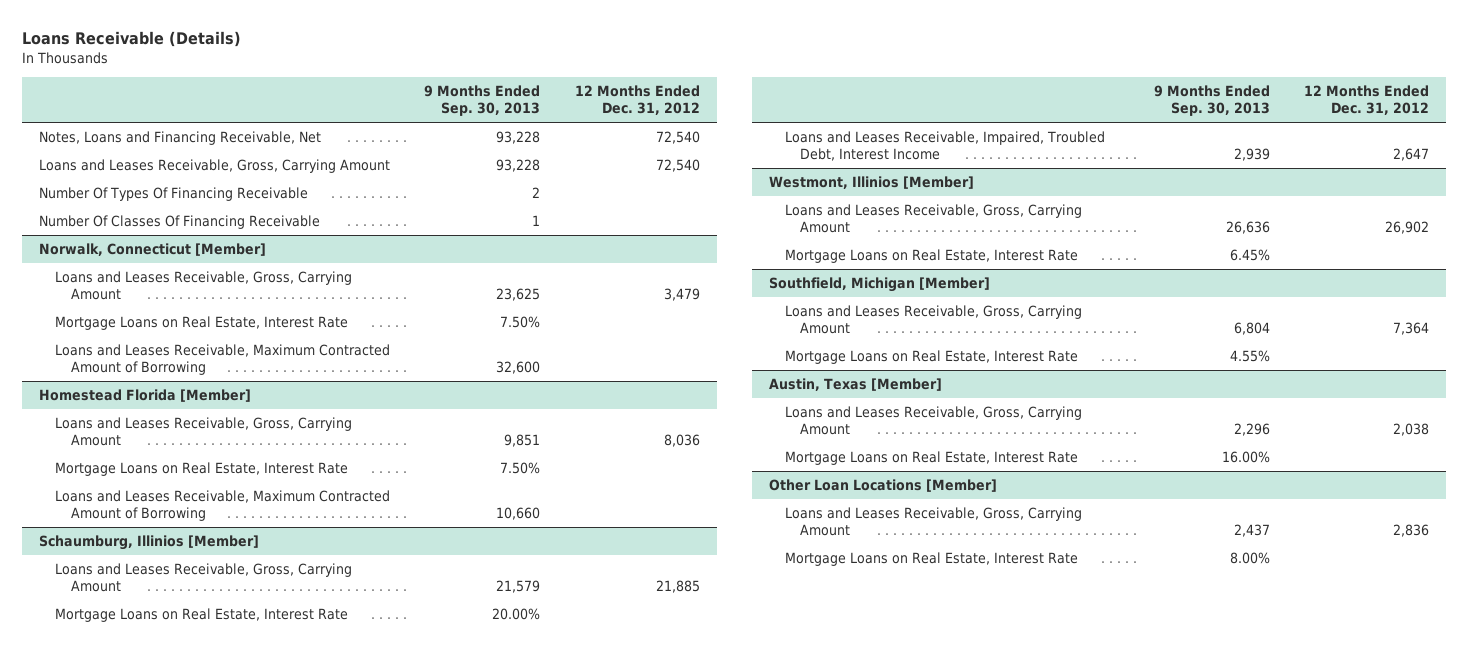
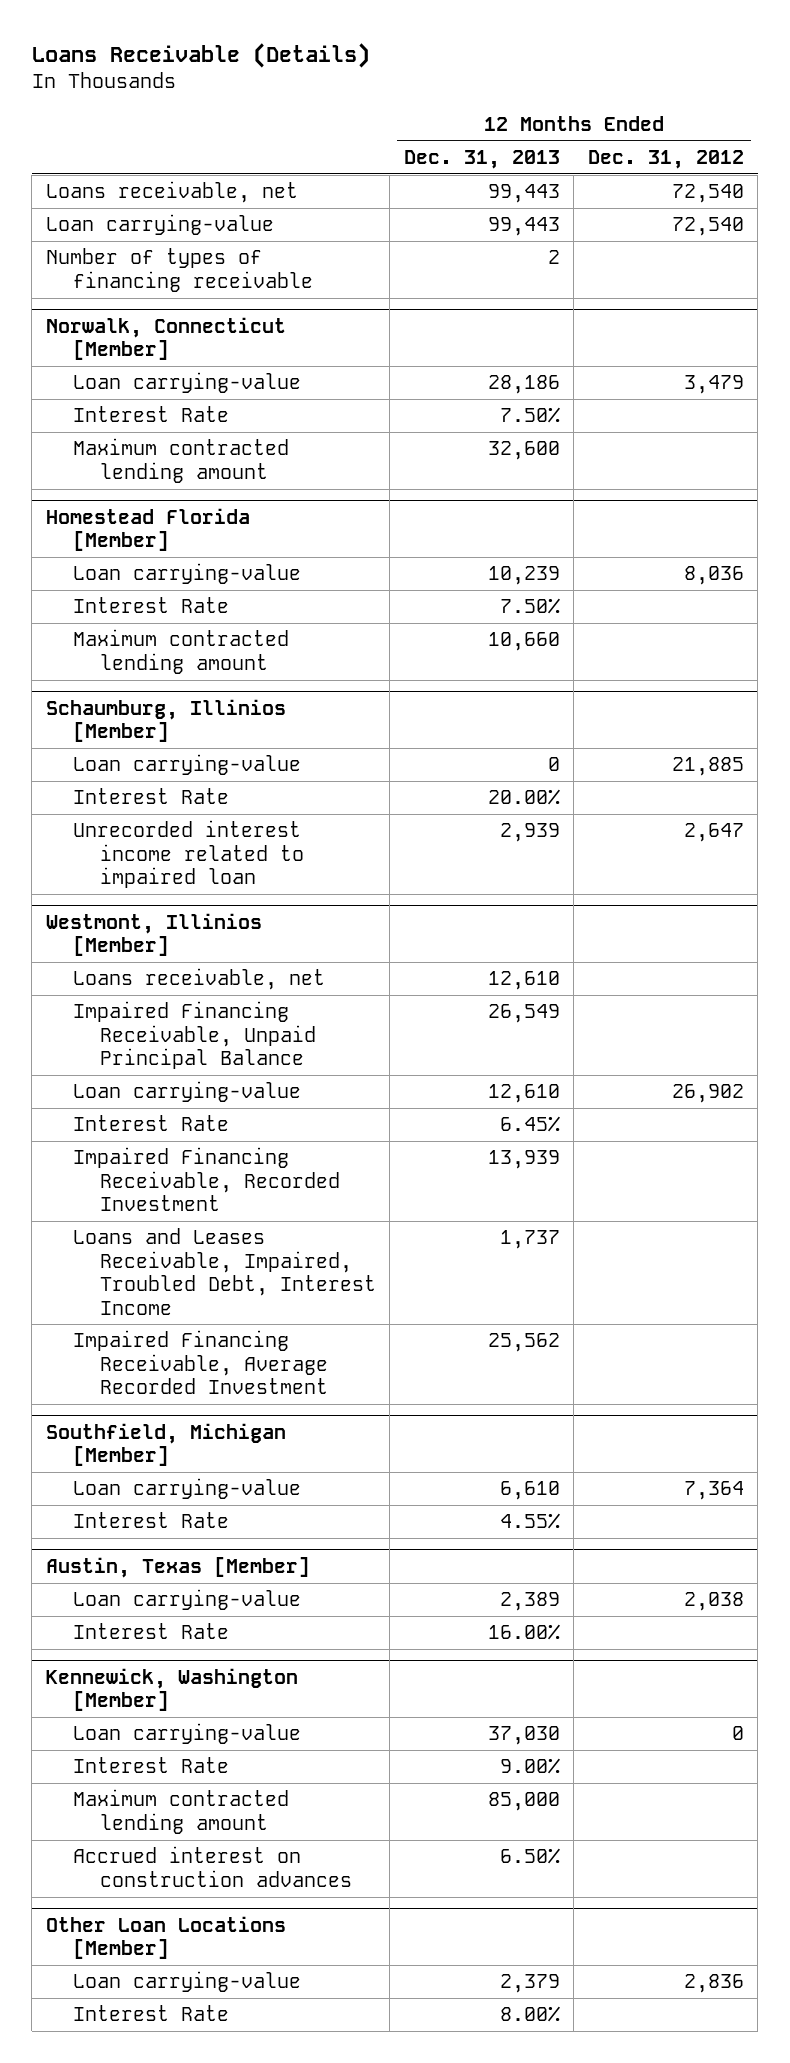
[424,84,541,116] 9 Months Ended Sep. 30, 2013 -> none
none -> [403,149,560,169] Dec. 31, 2013
[39,215,321,230] Number Of Classes Of Financing Receivable -> none
[39,131,322,146] Notes, Loans and Financing Receivable, Net -> [45,181,298,204] Loans receivable, net
[39,159,391,174] Loans and Leases Receivable, Gross, Carrying Amount -> [45,214,274,236] Loan carrying-value
[39,187,309,202] Number Of Types Of Financing Receivable -> [45,248,313,292] Number of types of financing receivable
[54,271,352,301] Loans and Leases Receivable, Gross, Carrying Amount -> [72,372,301,394] Loan carrying-value
[54,316,348,331] Mortgage Loans on Real Estate, Interest Rate -> [72,406,229,423] Interest Rate
[54,344,390,376] Loans and Leases Receivable, Maximum Contracted Amount of Borrowing -> [72,438,289,483] Maximum contracted lending amount
[54,417,352,447] Loans and Leases Receivable, Gross, Carrying Amount -> [72,563,301,585] Loan carrying-value
[54,462,348,477] Mortgage Loans on Real Estate, Interest Rate -> [72,597,229,614] Interest Rate
[54,490,390,522] Loans and Leases Receivable, Maximum Contracted Amount of Borrowing -> [72,629,289,674] Maximum contracted lending amount
[54,563,352,593] Loans and Leases Receivable, Gross, Carrying Amount -> [72,754,301,776] Loan carrying-value
[54,608,348,623] Mortgage Loans on Real Estate, Interest Rate -> [72,788,229,805] Interest Rate
[784,131,1105,162] Loans and Leases Receivable, Impaired, Troubled Debt, Interest Income -> [72,820,304,889] Unrecorded interest income related to impaired loan
none -> [72,968,325,991] Loans receivable, net
none -> [72,1001,316,1070] Impaired Financing Receivable, Unpaid Principal Balance
[784,204,1082,234] Loans and Leases Receivable, Gross, Carrying Amount -> [72,1081,301,1103] Loan carrying-value
[784,249,1078,264] Mortgage Loans on Real Estate, Interest Rate -> [72,1115,229,1132] Interest Rate
none -> [72,1147,340,1212] Impaired Financing Receivable, Recorded Investment
none -> [72,1228,376,1315] Loans and Leases Receivable, Impaired, Troubled Debt, Interest Income
none -> [72,1330,328,1395] Impaired Financing Receivable, Average Recorded Investment
[784,305,1082,335] Loans and Leases Receivable, Gross, Carrying Amount -> [72,1478,301,1500] Loan carrying-value
[784,350,1078,365] Mortgage Loans on Real Estate, Interest Rate -> [72,1512,229,1529] Interest Rate
[784,406,1082,436] Loans and Leases Receivable, Gross, Carrying Amount -> [72,1589,301,1611] Loan carrying-value
[784,451,1078,466] Mortgage Loans on Real Estate, Interest Rate -> [72,1623,229,1640] Interest Rate
none -> [45,1668,298,1712] Kennewick, Washington [Member]
none -> [72,1723,301,1745] Loan carrying-value
none -> [72,1757,229,1774] Interest Rate
none -> [72,1789,289,1834] Maximum contracted lending amount
none -> [72,1846,352,1887] Accrued interest on construction advances
[784,507,1082,537] Loans and Leases Receivable, Gross, Carrying Amount -> [72,1971,301,1993] Loan carrying-value
[784,552,1078,567] Mortgage Loans on Real Estate, Interest Rate -> [72,2005,229,2022] Interest Rate

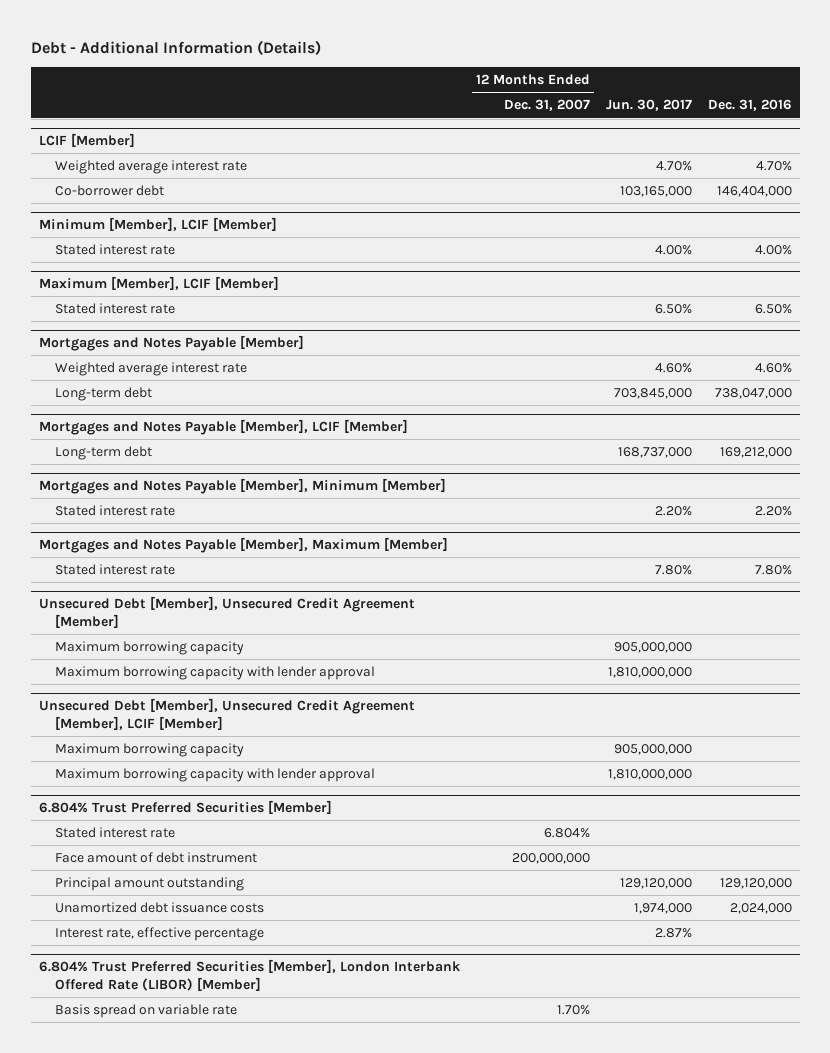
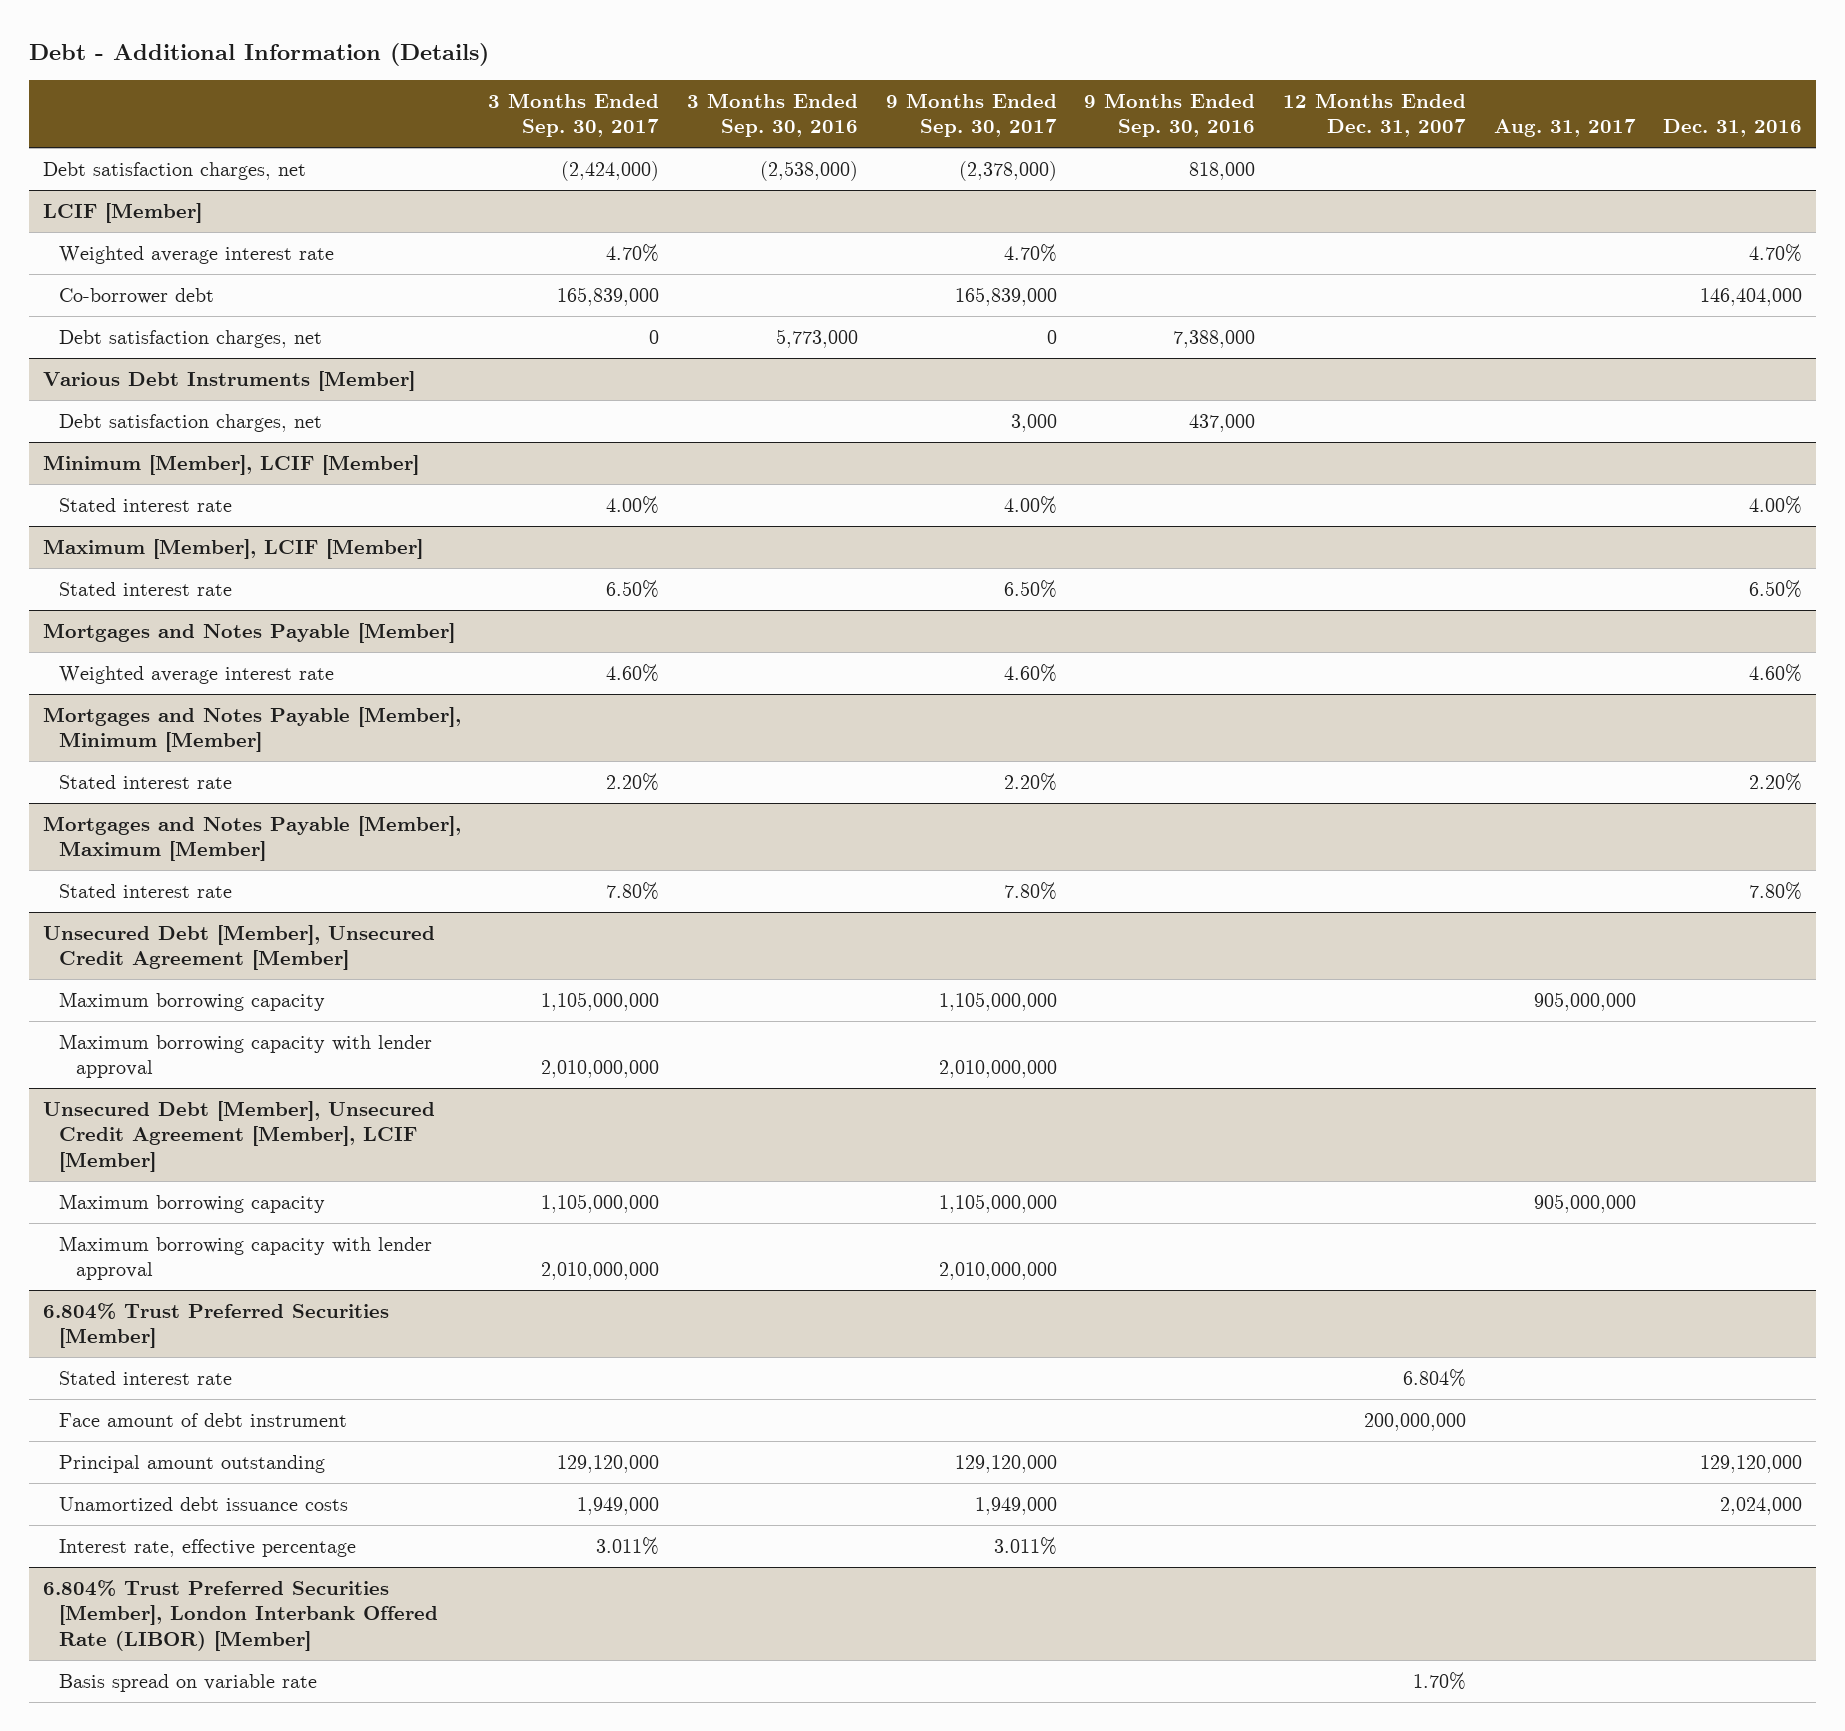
[605,99,692,112] Jun. 30, 2017 -> none
none -> [488,92,660,138] 3 Months Ended Sep. 30, 2017
none -> [687,92,859,138] 3 Months Ended Sep. 30, 2016
none -> [885,92,1057,138] 9 Months Ended Sep. 30, 2017
none -> [1084,92,1256,138] 9 Months Ended Sep. 30, 2016
none -> [1493,119,1636,138] Aug. 31, 2017
none -> [42,161,306,180] Debt satisfaction charges, net
none -> [59,329,323,348] Debt satisfaction charges, net
none -> [42,370,415,391] Various Debt Instruments [Member]
none -> [59,413,323,432] Debt satisfaction charges, net
[54,387,152,402] Long-term debt -> none
[38,419,408,436] Mortgages and Notes Payable [Member], LCIF [Member] -> none
[54,446,152,461] Long-term debt -> none

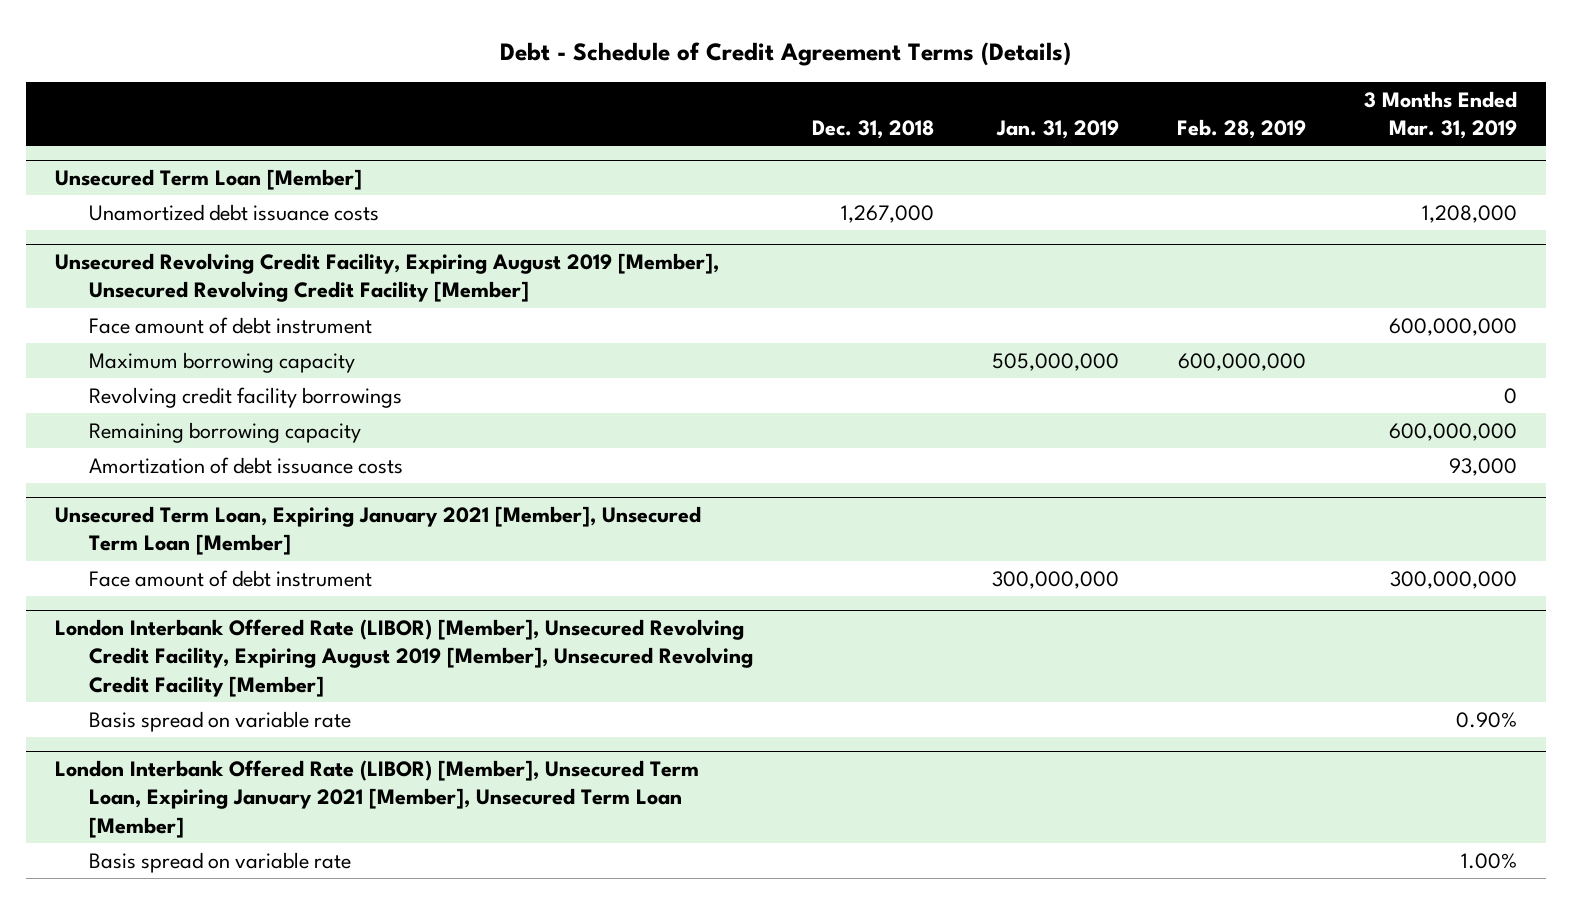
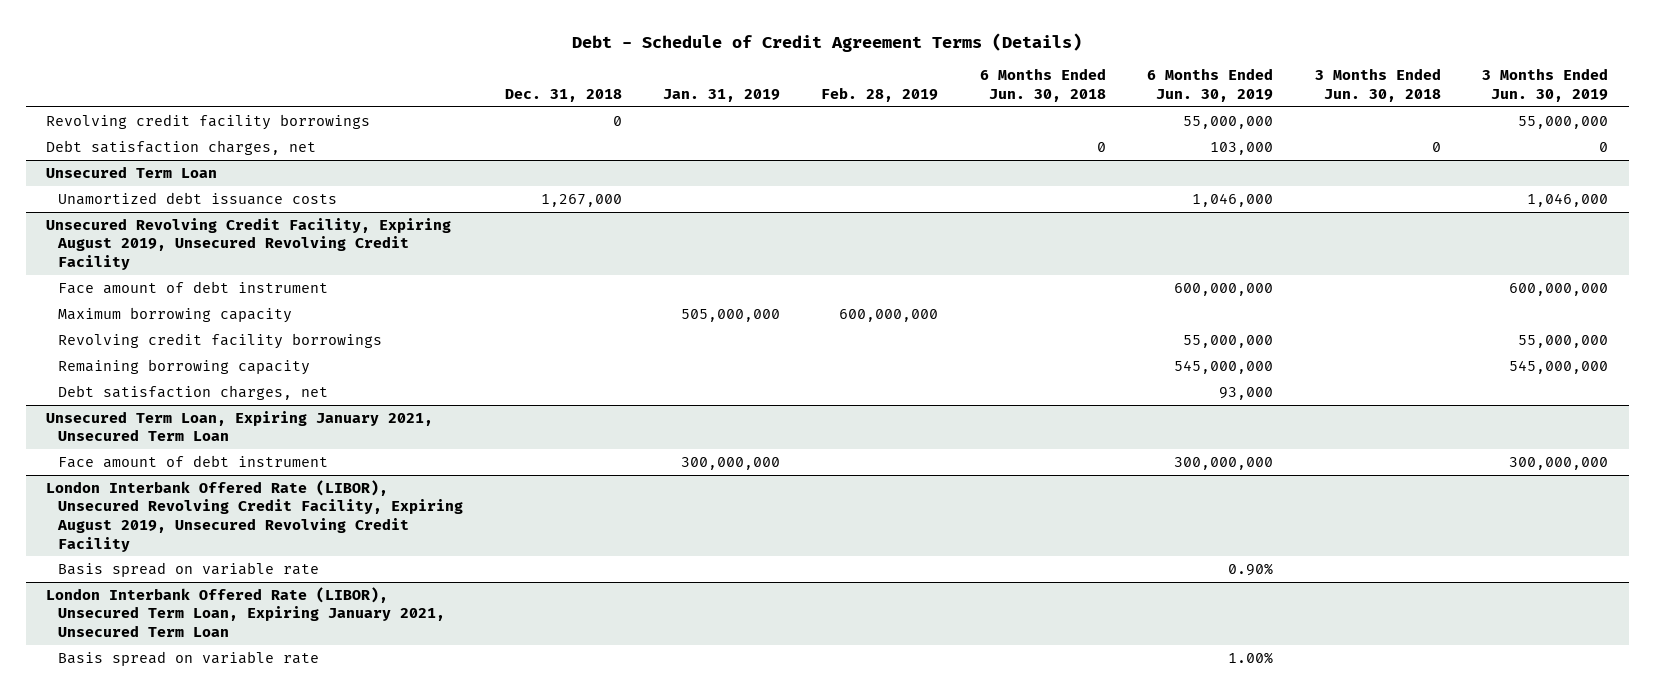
[1364,90,1518,139] 3 Months Ended Mar. 31, 2019 -> none
none -> [979,68,1106,102] 6 Months Ended Jun. 30, 2018
none -> [1147,68,1274,102] 6 Months Ended Jun. 30, 2019
none -> [1314,68,1441,102] 3 Months Ended Jun. 30, 2018
none -> [1482,68,1609,102] 3 Months Ended Jun. 30, 2019
none -> [46,113,371,130] Revolving credit facility borrowings
none -> [46,139,317,155] Debt satisfaction charges, net
[55,168,363,190] Unsecured Term Loan [Member] -> [46,165,218,178] Unsecured Term Loan
[55,252,720,303] Unsecured Revolving Credit Facility, Expiring August 2019 [Member], Unsecured Revolving Credit Facility [Member] -> [46,217,452,270] Unsecured Revolving Credit Facility, Expiring August 2019, Unsecured Revolving Credit Facility
[89,456,404,474] Amortization of debt issuance costs -> none
none -> [58,384,329,400] Debt satisfaction charges, net
[55,505,702,556] Unsecured Term Loan, Expiring January 2021 [Member], Unsecured Term Loan [Member] -> [46,410,434,442] Unsecured Term Loan, Expiring January 2021, Unsecured Term Loan
[55,618,754,697] London Interbank Offered Rate (LIBOR) [Member], Unsecured Revolving Credit Facility, Expiring August 2019 [Member], Unsecured Revolving Credit Facility [Member] -> [46,479,464,552] London Interbank Offered Rate (LIBOR), Unsecured Revolving Credit Facility, Expiring August 2019, Unsecured Revolving Credit Facility
[55,759,700,838] London Interbank Offered Rate (LIBOR) [Member], Unsecured Term Loan, Expiring January 2021 [Member], Unsecured Term Loan [Member] -> [46,586,446,637] London Interbank Offered Rate (LIBOR), Unsecured Term Loan, Expiring January 2021, Unsecured Term Loan

